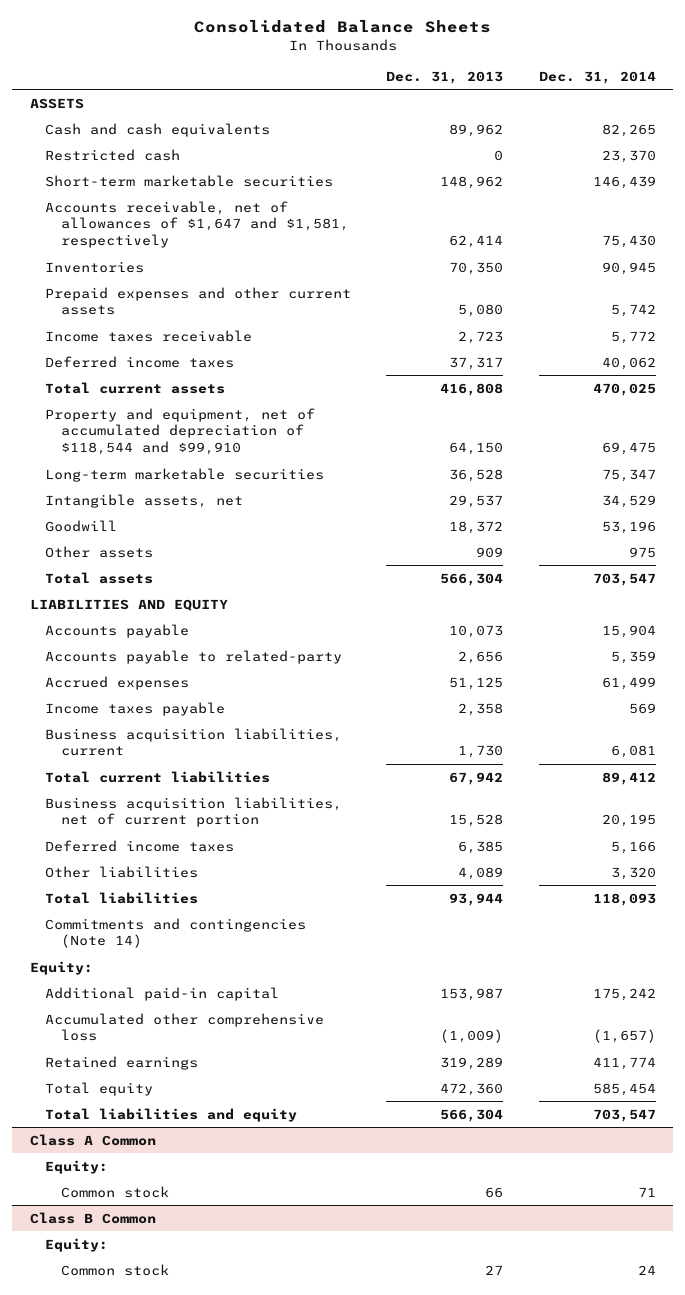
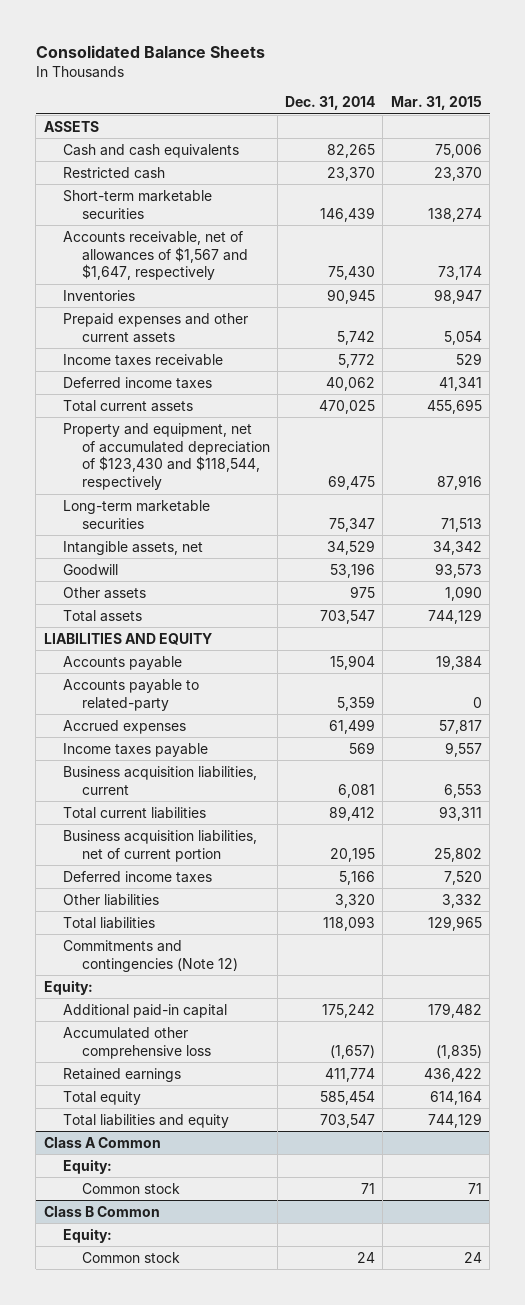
[386,70,504,84] Dec. 31, 2013 -> none
none -> [390,96,482,111] Mar. 31, 2015
[45,200,349,249] Accounts receivable, net of allowances of $1,647 and $1,581, respectively -> [62,230,248,281] Accounts receivable, net of allowances of $1,567 and $1,647, respectively
[45,407,316,456] Property and equipment, net of accumulated depreciation of $118,544 and $99,910 -> [62,422,270,491] Property and equipment, net of accumulated depreciation of $123,430 and $118,544, respectively
[45,917,307,949] Commitments and contingencies (Note 14) -> [62,939,238,972] Commitments and contingencies (Note 12)

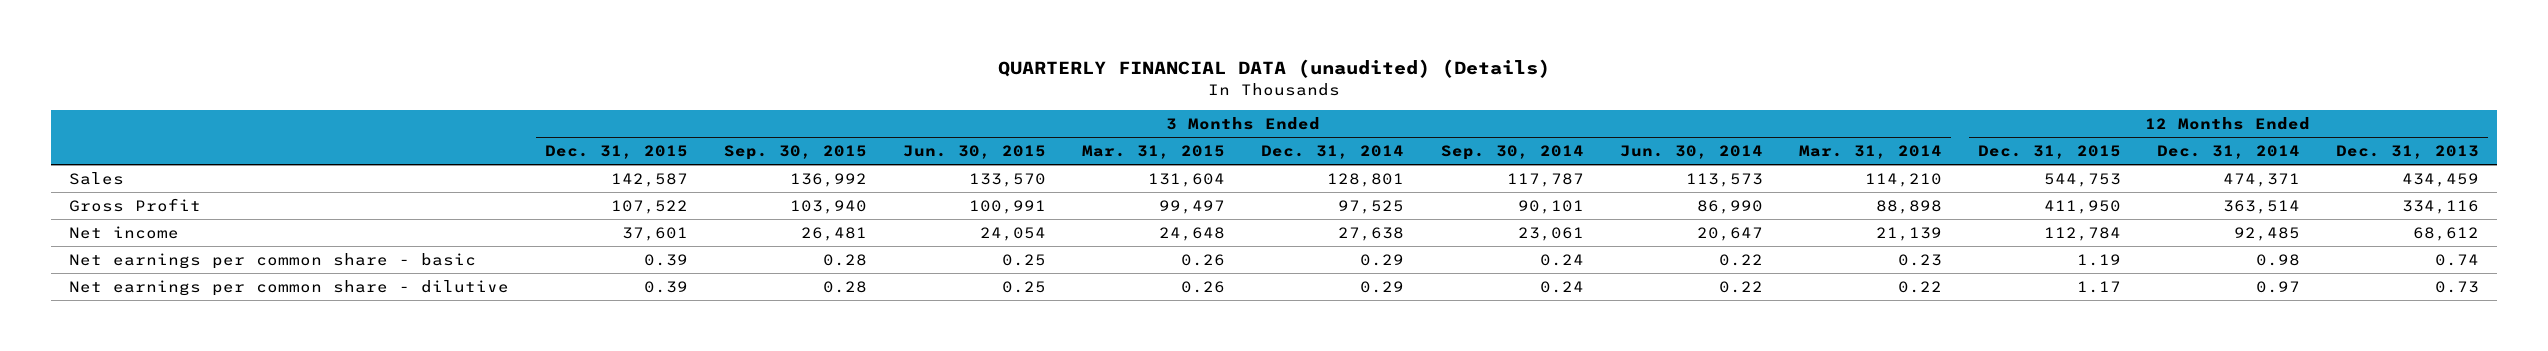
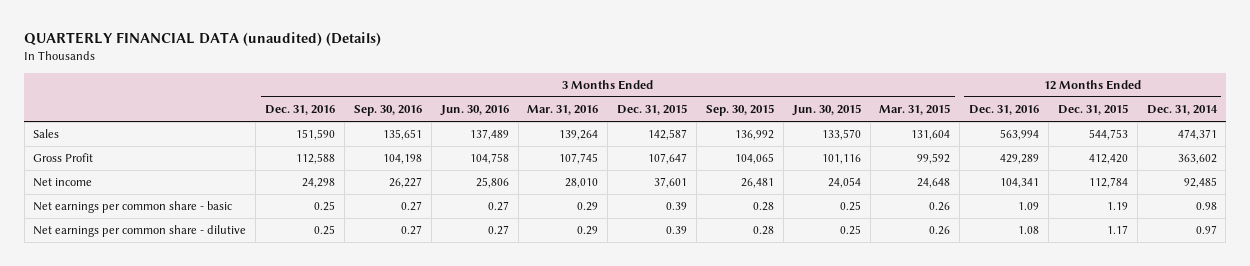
[1261,144,1405,159] Dec. 31, 2014 -> none
[1440,144,1584,160] Sep. 30, 2014 -> none
[1619,144,1763,159] Jun. 30, 2014 -> none
[1798,144,1942,159] Mar. 31, 2014 -> none
[2335,144,2479,159] Dec. 31, 2013 -> none
none -> [265,105,336,116] Dec. 31, 2016
none -> [353,105,422,117] Sep. 30, 2016
none -> [439,105,509,117] Jun. 30, 2016
none -> [527,105,599,116] Mar. 31, 2016
none -> [969,105,1040,116] Dec. 31, 2016
[611,199,689,214] 107,522 -> [648,153,688,165] 107,647
[790,199,868,214] 103,940 -> [734,153,774,165] 104,065
[969,199,1047,214] 100,991 -> [821,154,861,165] 101,116
[1159,199,1226,214] 99,497 -> [917,153,951,165] 99,592
[2043,199,2121,214] 411,950 -> [1088,154,1128,165] 412,420
[2222,199,2300,214] 363,514 -> [1177,154,1217,165] 363,602

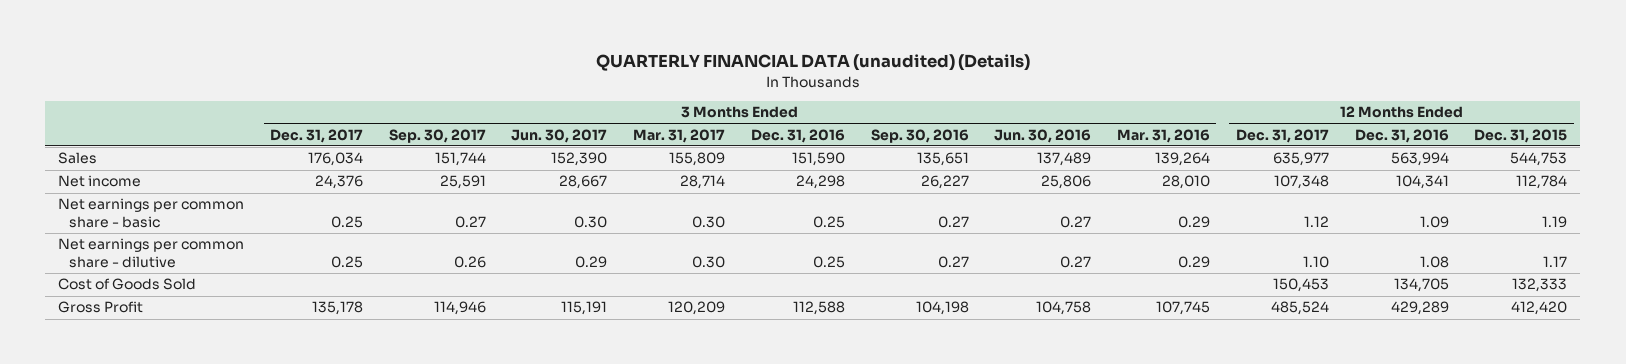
[617,104,688,116] Dec. 31, 2015 -> none
[705,104,774,117] Sep. 30, 2015 -> none
[791,104,861,117] Jun. 30, 2015 -> none
[879,104,951,116] Mar. 31, 2015 -> none
[1146,105,1218,116] Dec. 31, 2014 -> none
none -> [270,128,364,143] Dec. 31, 2017
none -> [388,128,486,143] Sep. 30, 2017
none -> [511,128,608,143] Jun. 30, 2017
none -> [633,128,726,143] Mar. 31, 2017
none -> [1235,128,1329,143] Dec. 31, 2017
none -> [58,278,197,291] Cost of Goods Sold
[33,153,94,163] Gross Profit -> [58,301,144,314] Gross Profit

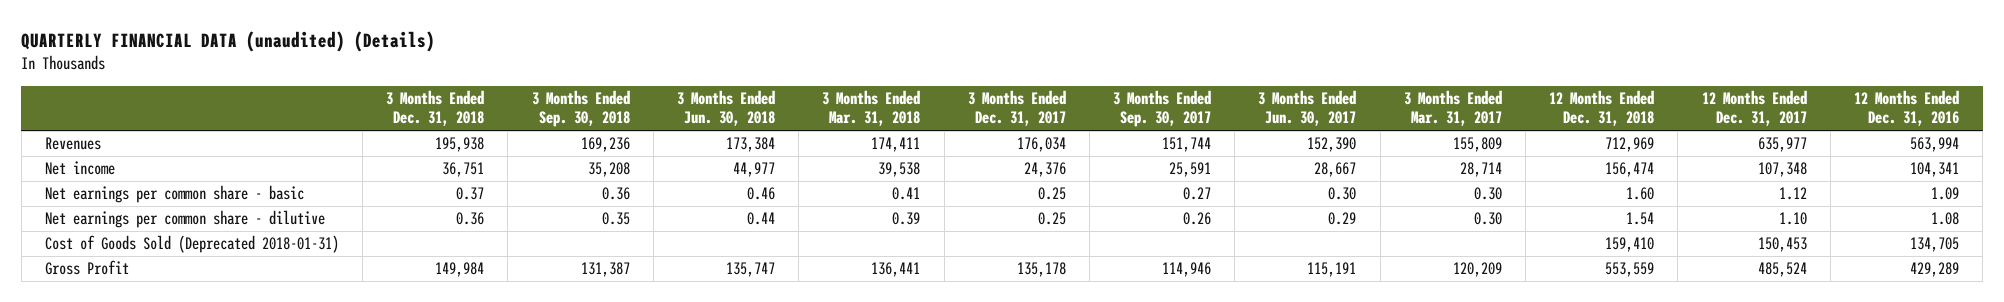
[750,128,845,143] Dec. 31, 2016 -> none
[870,128,969,143] Sep. 30, 2016 -> none
[994,128,1092,143] Jun. 30, 2016 -> none
[1117,128,1211,143] Mar. 31, 2016 -> none
[1474,128,1568,143] Dec. 31, 2015 -> none
none -> [386,90,485,127] 3 Months Ended Dec. 31, 2018
none -> [531,90,630,128] 3 Months Ended Sep. 30, 2018
none -> [676,90,775,127] 3 Months Ended Jun. 30, 2018
none -> [822,90,921,127] 3 Months Ended Mar. 31, 2018
none -> [1549,90,1655,127] 12 Months Ended Dec. 31, 2018
[58,152,98,165] Sales -> [44,137,101,151] Revenues
[58,278,197,291] Cost of Goods Sold -> [44,235,339,254] Cost of Goods Sold (Deprecated 2018-01-31)

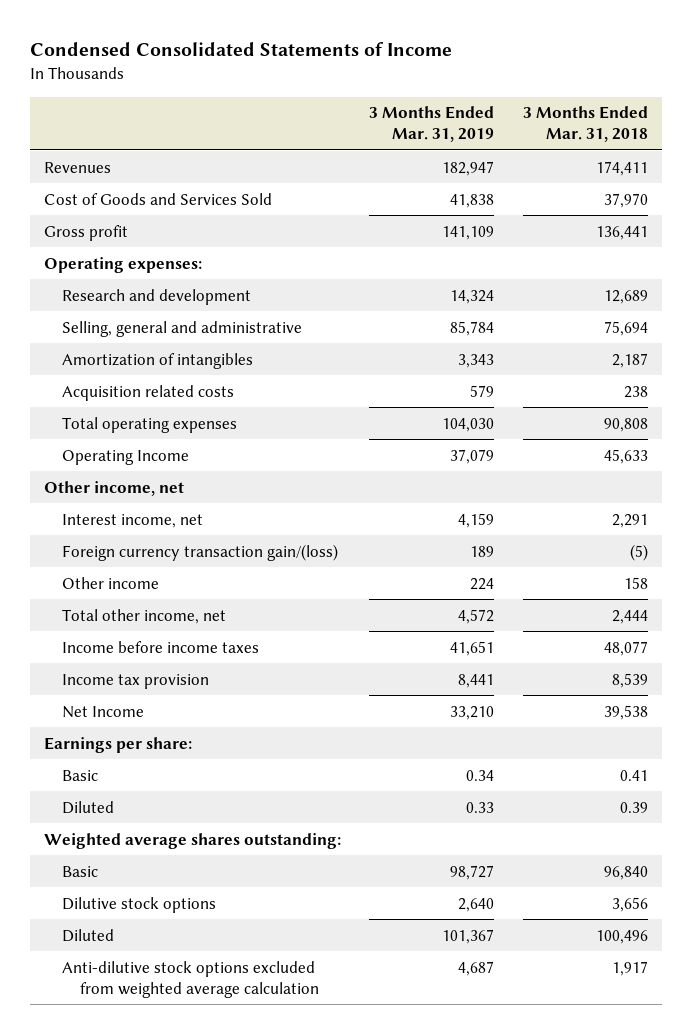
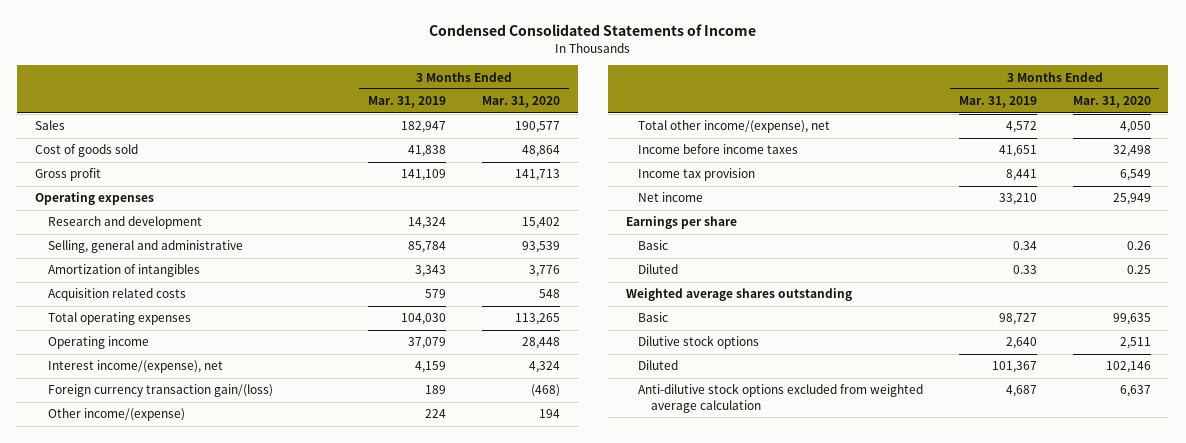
[522,106,648,143] 3 Months Ended Mar. 31, 2018 -> none
none -> [481,96,560,109] Mar. 31, 2020
[44,161,112,173] Revenues -> [35,120,66,131] Sales
[44,192,273,205] Cost of Goods and Services Sold -> [35,144,139,158] Cost of goods sold
[44,256,203,273] Operating expenses: -> [35,192,155,206] Operating expenses
[44,480,185,496] Other income, net -> none
[62,449,190,465] Operating Income -> [47,336,149,350] Operating income
[62,513,204,528] Interest income, net -> [47,360,223,374] Interest income/(expense), net
[62,576,160,589] Other income -> [47,408,185,422] Other income/(expense)
[62,608,227,624] Total other income, net -> [638,120,831,134] Total other income/(expense), net
[62,705,145,718] Net Income -> [638,192,704,203] Net income
[44,736,193,753] Earnings per share: -> [626,216,738,230] Earnings per share
[44,832,342,849] Weighted average shares outstanding: -> [626,288,853,302] Weighted average shares outstanding

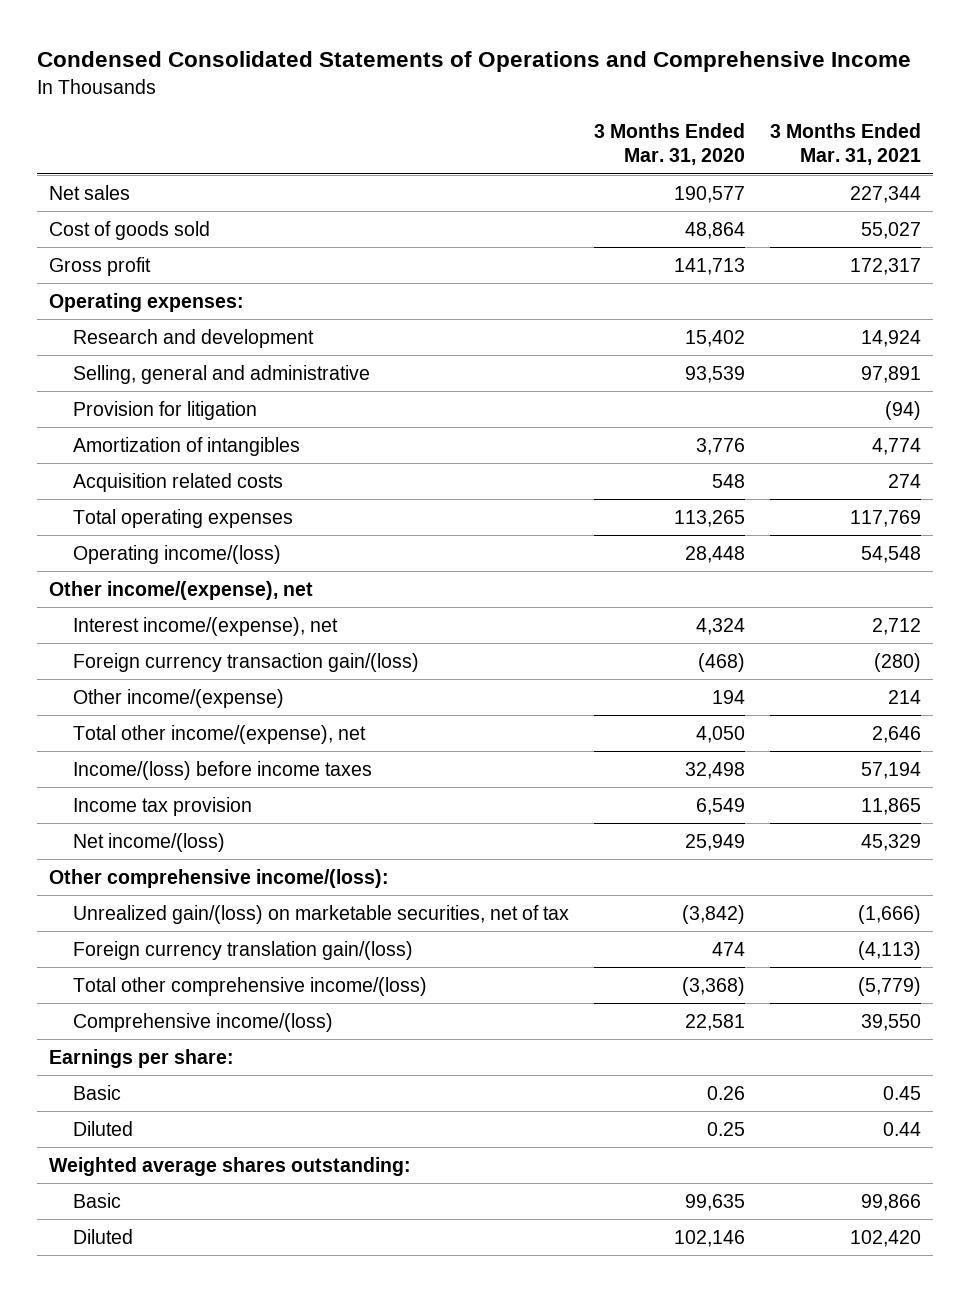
[428,24,756,37] Condensed Consolidated Statements of Income -> [36,51,911,73] Condensed Consolidated Statements of Operations and Comprehensive Income
[368,96,447,109] Mar. 31, 2019 -> none
none -> [769,123,921,166] 3 Months Ended Mar. 31, 2021
[35,120,66,131] Sales -> [49,184,131,200] Net sales
[35,192,155,206] Operating expenses -> [49,292,245,312] Operating expenses:
none -> [73,400,258,420] Provision for litigation
[47,336,149,350] Operating income -> [73,544,282,564] Operating income/(loss)
none -> [49,580,314,600] Other income/(expense), net
[638,144,799,155] Income before income taxes -> [73,760,373,780] Income/(loss) before income taxes
[638,192,704,203] Net income -> [73,832,226,852] Net income/(loss)
none -> [49,868,390,888] Other comprehensive income/(loss):
none -> [73,904,570,924] Unrealized gain/(loss) on marketable securities, net of tax
none -> [73,940,414,960] Foreign currency translation gain/(loss)
none -> [73,976,428,996] Total other comprehensive income/(loss)
none -> [73,1012,334,1032] Comprehensive income/(loss)
[626,216,738,230] Earnings per share -> [49,1048,235,1068] Earnings per share:
[626,288,853,302] Weighted average shares outstanding -> [49,1156,412,1176] Weighted average shares outstanding:
[638,335,760,350] Dilutive stock options -> none
[638,383,924,414] Anti-dilutive stock options excluded from weighted average calculation -> none

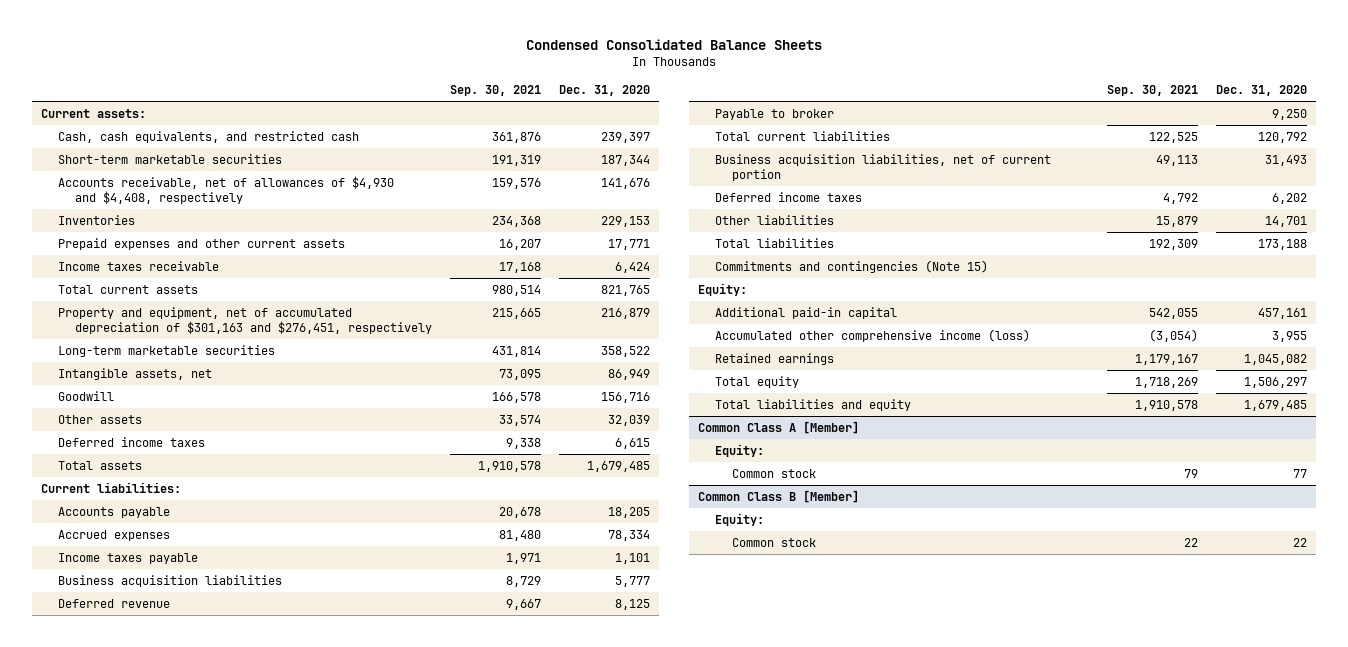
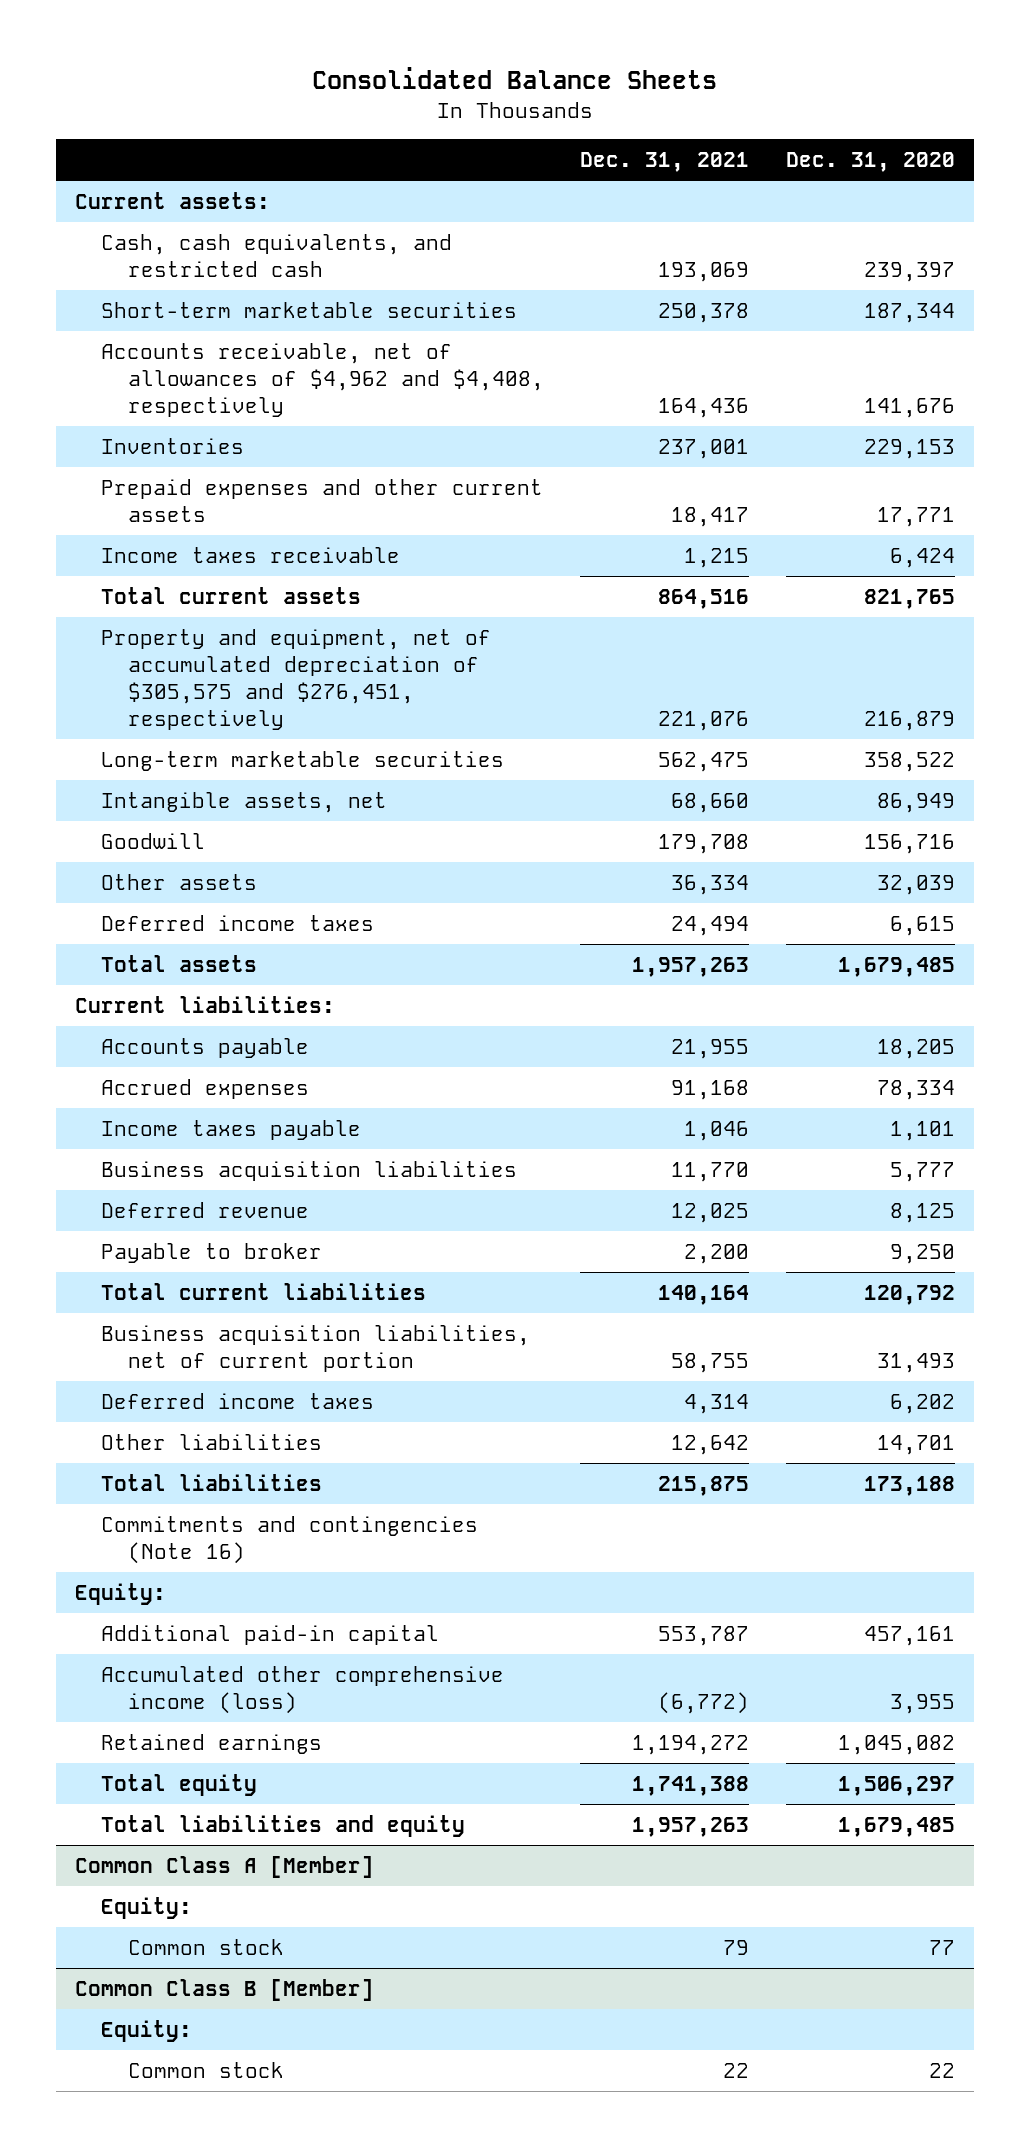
[526,39,823,51] Condensed Consolidated Balance Sheets -> [311,67,717,90] Consolidated Balance Sheets
[449,84,541,96] Sep. 30, 2021 -> none
none -> [580,152,750,173] Dec. 31, 2021
[57,175,394,205] Accounts receivable, net of allowances of $4,930 and $4,408, respectively -> [101,342,544,418] Accounts receivable, net of allowances of $4,962 and $4,408, respectively
[57,306,432,335] Property and equipment, net of accumulated depreciation of $301,163 and $276,451, respectively -> [101,628,492,731] Property and equipment, net of accumulated depreciation of $305,575 and $276,451, respectively
[714,259,988,273] Commitments and contingencies (Note 15) -> [101,1515,479,1565] Commitments and contingencies (Note 16)

